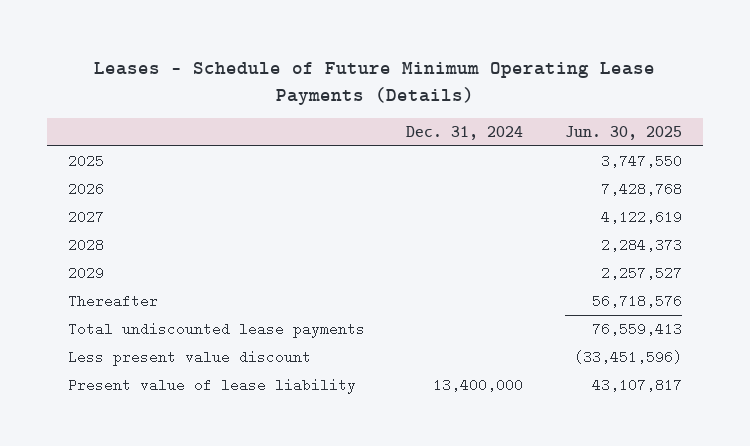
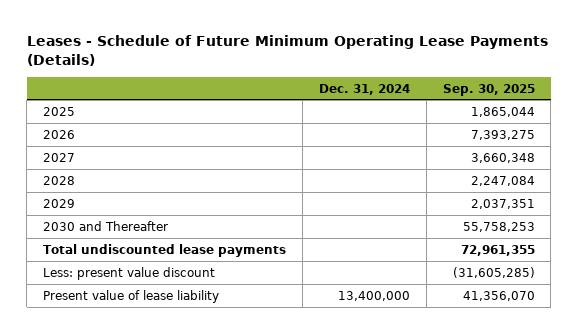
[564,125,682,140] Jun. 30, 2025 -> none
none -> [442,83,535,96] Sep. 30, 2025
[67,294,158,309] Thereafter -> [43,220,169,231] 2030 and Thereafter
[67,350,311,367] Less present value discount -> [43,266,216,280] Less: present value discount

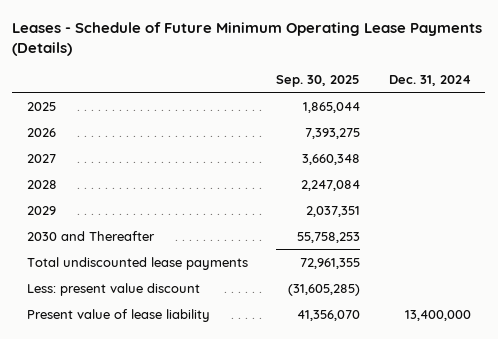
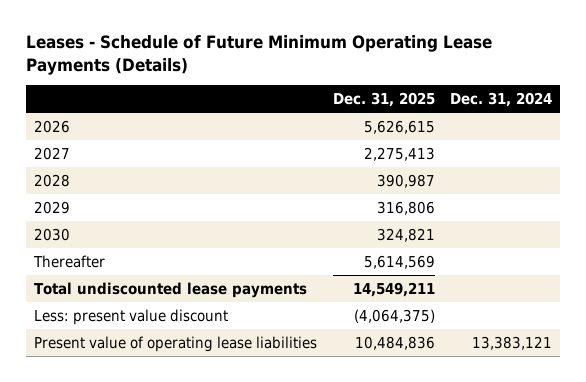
[276,75,361,88] Sep. 30, 2025 -> none
none -> [332,91,435,107] Dec. 31, 2025
[26,101,56,111] 2025 -> none
none -> [34,227,71,241] 2030
[26,230,155,241] 2030 and Thereafter -> [33,254,106,268] Thereafter
[26,308,210,322] Present value of lease liability -> [34,335,318,352] Present value of operating lease liabilities
[405,309,472,321] 13,400,000 -> [472,335,553,350] 13,383,121

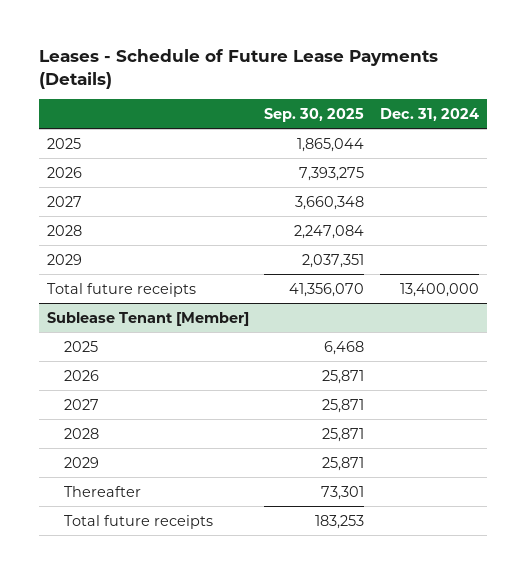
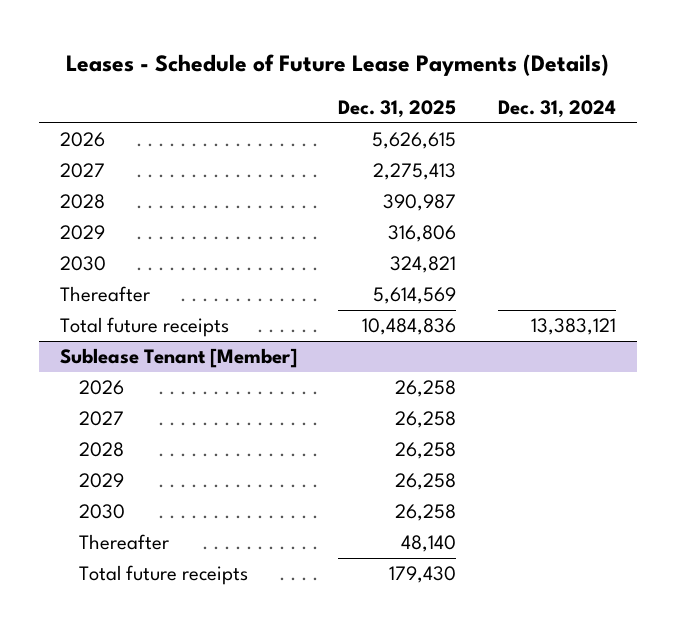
[264,108,365,123] Sep. 30, 2025 -> none
none -> [338,99,457,118] Dec. 31, 2025
[46,137,81,149] 2025 -> none
none -> [59,256,106,272] 2030
none -> [59,286,150,303] Thereafter
[400,282,480,297] 13,400,000 -> [531,318,617,336] 13,383,121
[64,340,99,352] 2025 -> none
none -> [78,504,125,520] 2030

